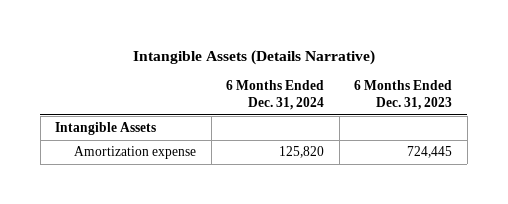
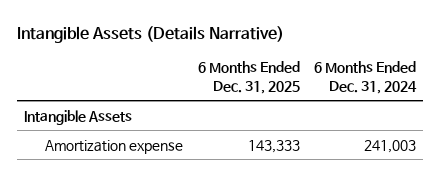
[354,80,453,111] 6 Months Ended Dec. 31, 2023 -> none
none -> [197,61,300,94] 6 Months Ended Dec. 31, 2025
[279,146,325,159] 125,820 -> [363,139,416,153] 241,003

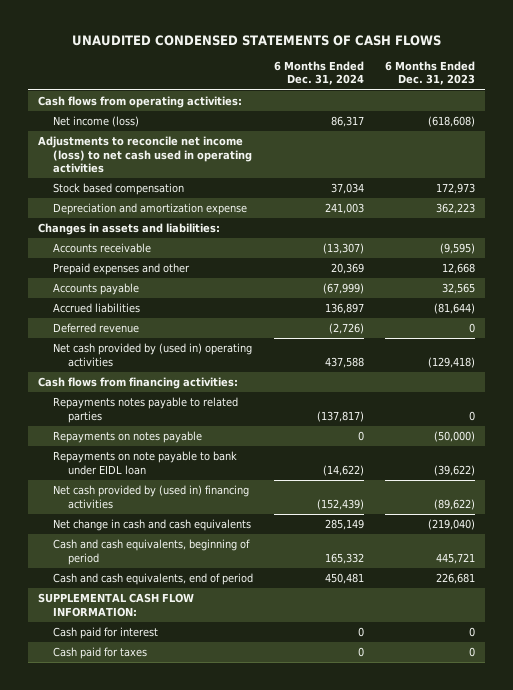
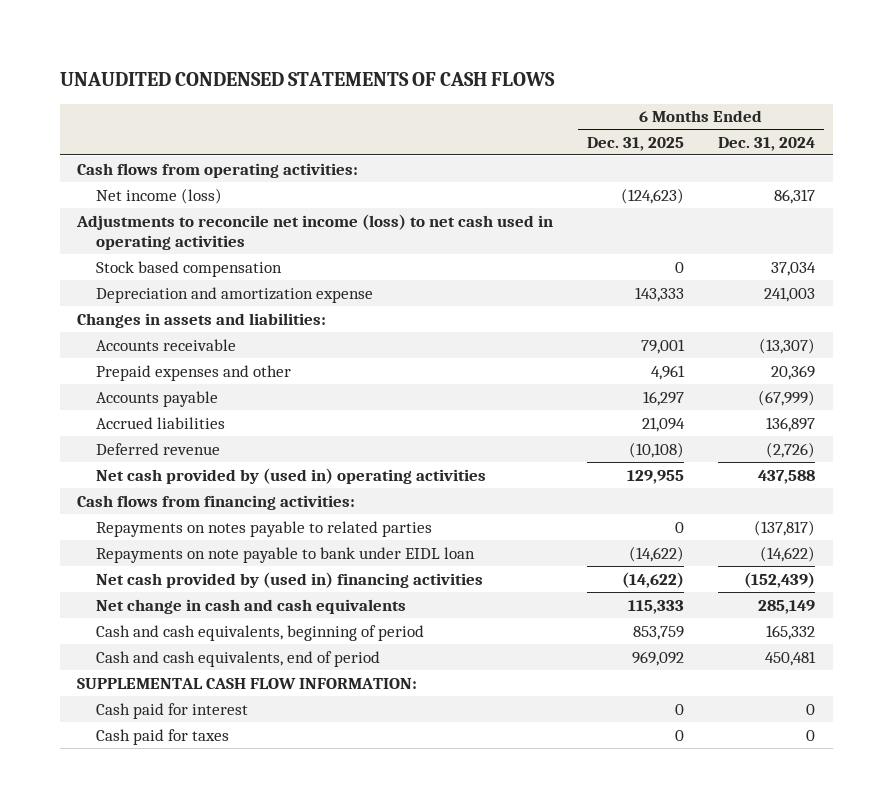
[384,61,475,86] 6 Months Ended Dec. 31, 2023 -> none
none -> [587,136,685,151] Dec. 31, 2025
[52,397,238,423] Repayments notes payable to related parties -> none
[52,431,202,444] Repayments on notes payable -> [95,520,432,537] Repayments on notes payable to related parties
[357,431,364,442] 0 -> [754,519,816,536] (137,817)

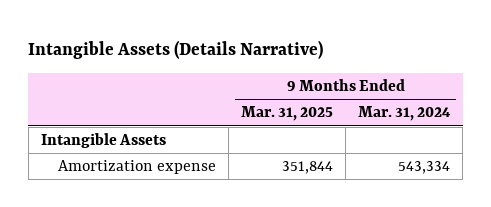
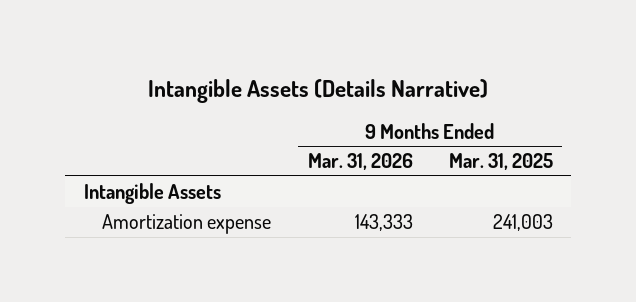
[358,106,452,122] Mar. 31, 2024 -> none
none -> [307,153,413,171] Mar. 31, 2026
[282,161,334,175] 351,844 -> [492,214,553,232] 241,003

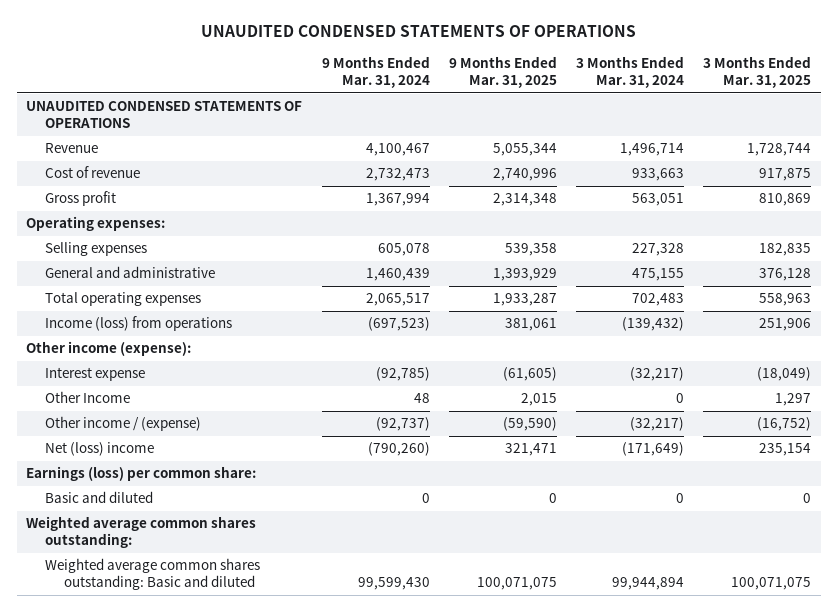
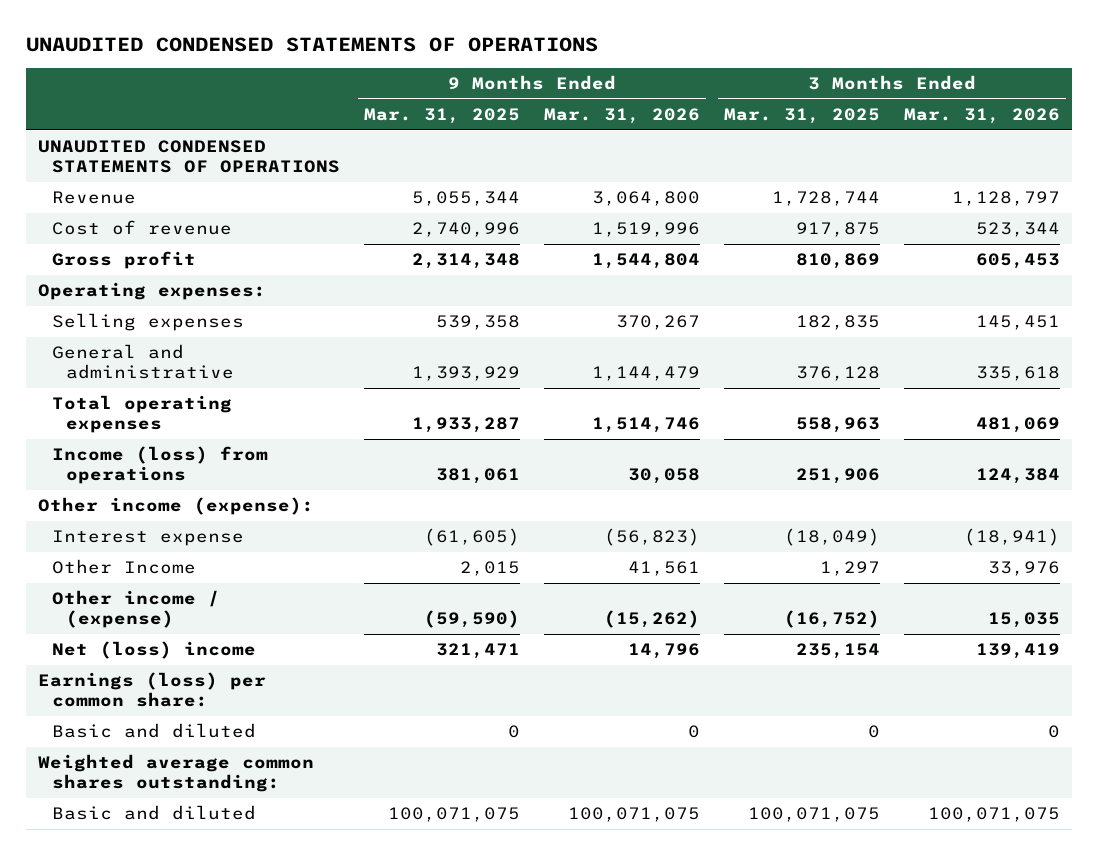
[321,56,430,89] 9 Months Ended Mar. 31, 2024 -> none
[576,56,685,89] 3 Months Ended Mar. 31, 2024 -> none
none -> [543,107,700,124] Mar. 31, 2026
none -> [903,107,1060,124] Mar. 31, 2026
[45,558,261,591] Weighted average common shares outstanding: Basic and diluted -> [51,805,256,821] Basic and diluted

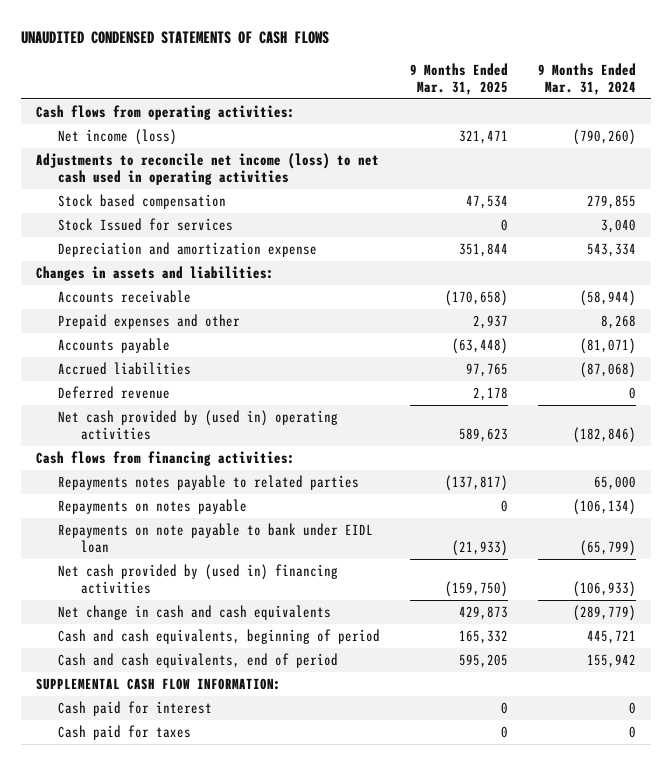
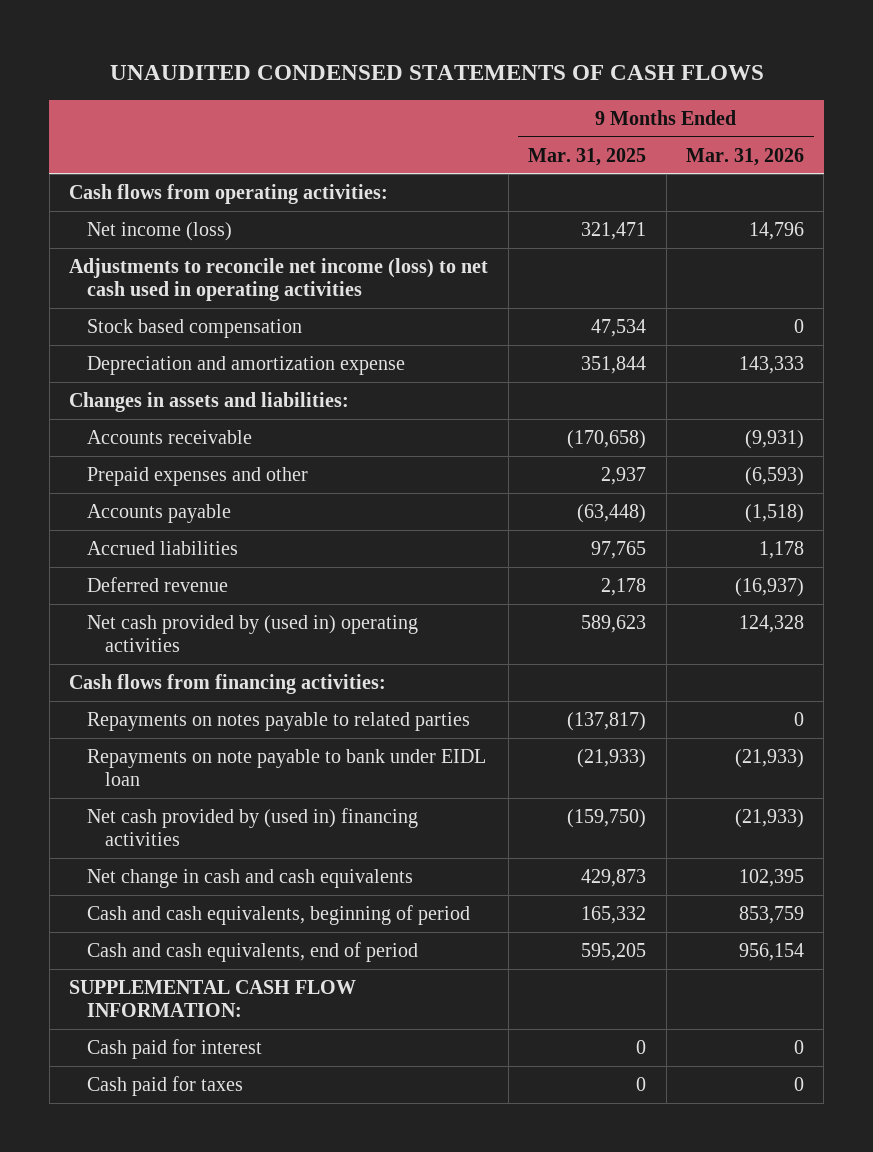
[538,62,637,95] 9 Months Ended Mar. 31, 2024 -> none
none -> [686,147,805,166] Mar. 31, 2026
[58,218,234,232] Stock Issued for services -> none
[58,475,360,491] Repayments notes payable to related parties -> none
[58,499,248,515] Repayments on notes payable -> [87,711,471,731] Repayments on notes payable to related parties
[501,500,509,513] 0 -> [567,711,647,731] (137,817)

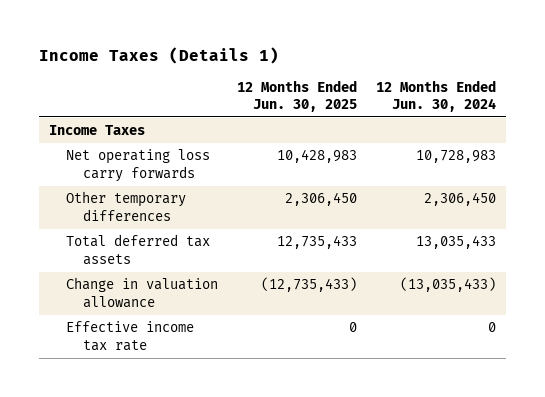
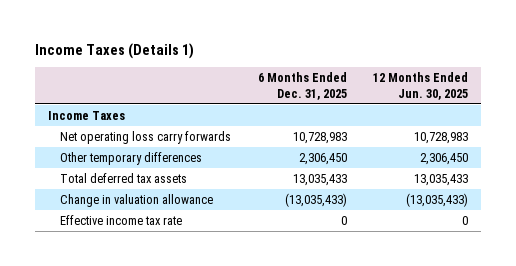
[376,79,497,113] 12 Months Ended Jun. 30, 2024 -> none
none -> [257,71,347,100] 6 Months Ended Dec. 31, 2025
[276,149,357,164] 10,428,983 -> [413,131,468,144] 10,728,983
[276,235,357,250] 12,735,433 -> [413,173,468,186] 13,035,433
[260,277,357,293] (12,735,433) -> [405,192,468,207] (13,035,433)

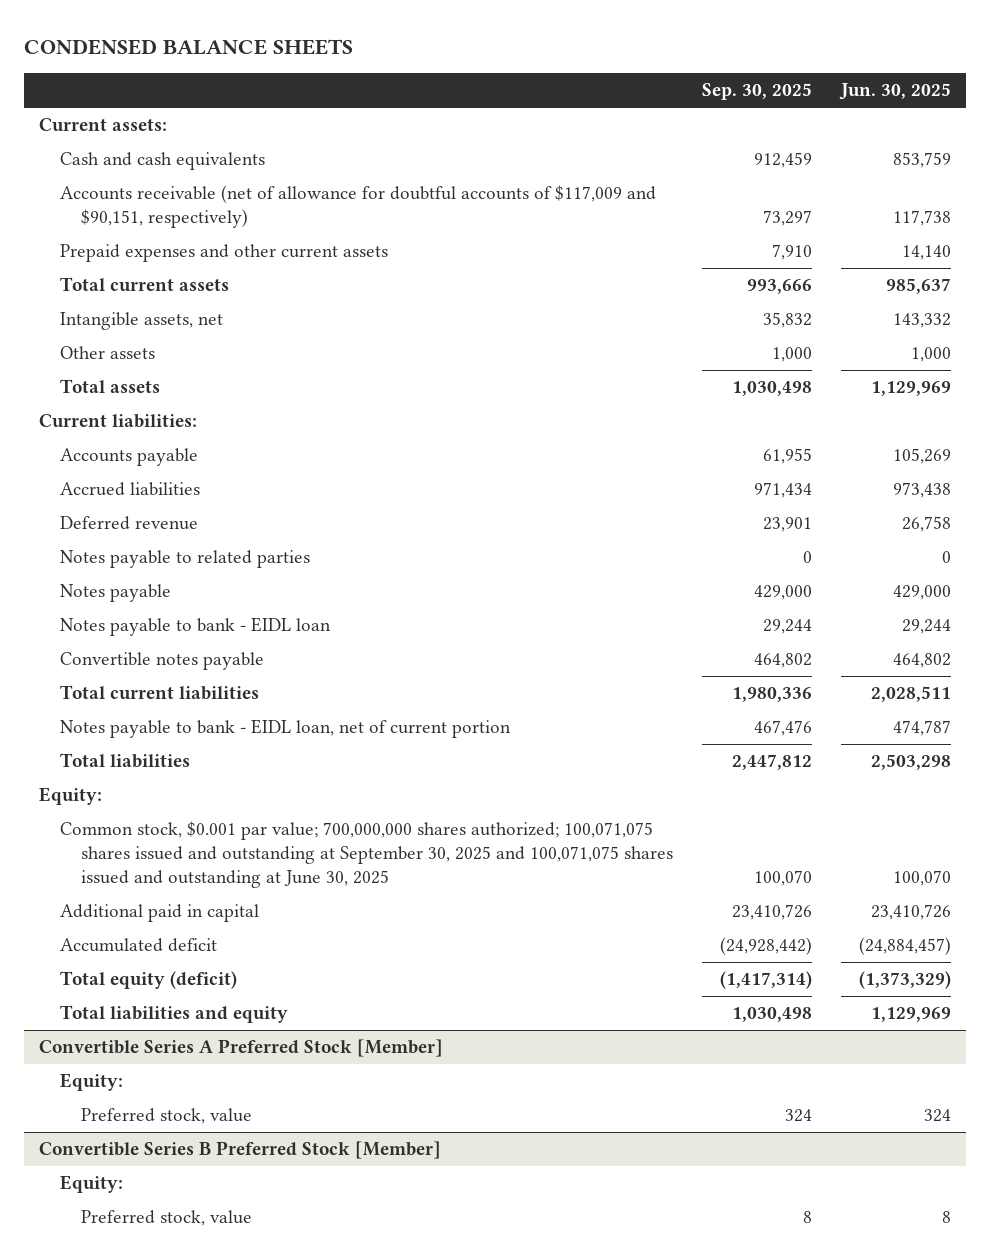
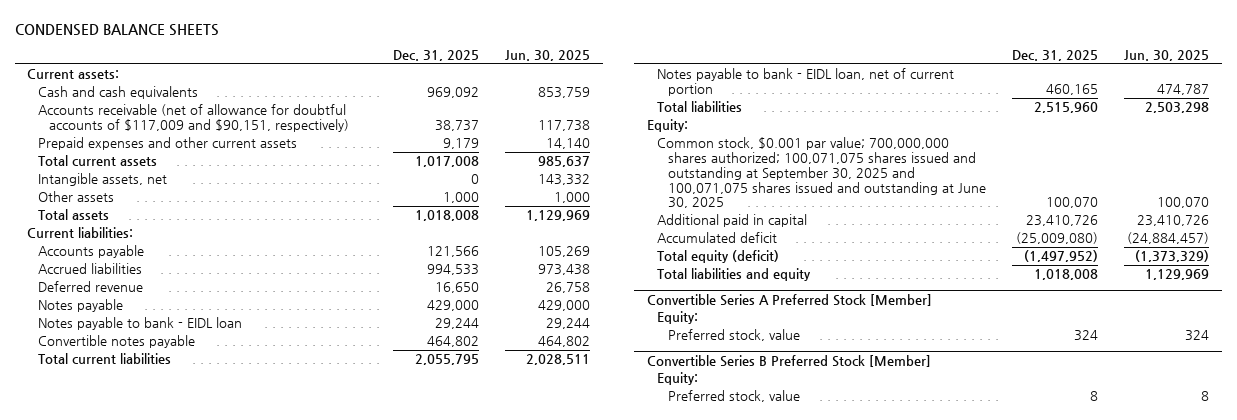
[702,83,813,101] Sep. 30, 2025 -> none
none -> [393,50,480,62] Dec. 31, 2025
[60,550,311,569] Notes payable to related parties -> none

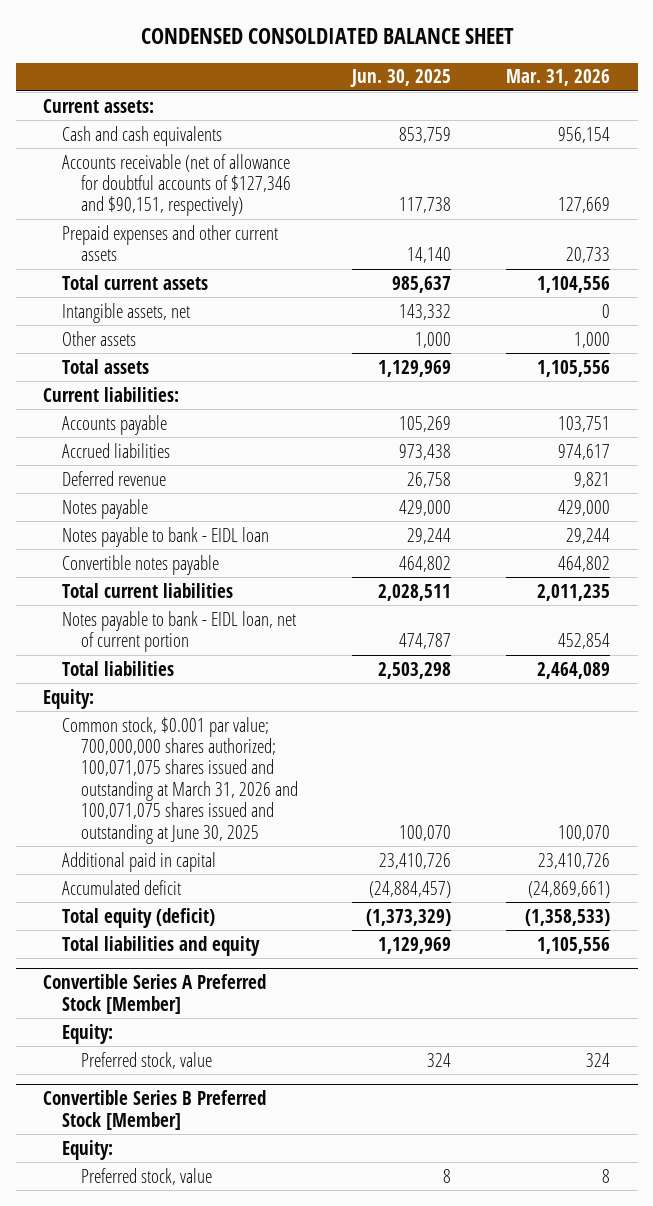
[14,23,219,36] CONDENSED BALANCE SHEETS -> [140,28,514,45] CONDENSED CONSOLDIATED BALANCE SHEET
[393,50,480,62] Dec. 31, 2025 -> none
none -> [506,69,611,87] Mar. 31, 2026
[38,104,350,133] Accounts receivable (net of allowance for doubtful accounts of $117,009 and $90,151, respectively) -> [61,153,291,217] Accounts receivable (net of allowance for doubtful accounts of $127,346 and $90,151, respectively)
[657,137,987,209] Common stock, $0.001 par value; 700,000,000 shares authorized; 100,071,075 shares issued and outstanding at September 30, 2025 and 100,071,075 shares issued and outstanding at June 30, 2025 -> [61,716,298,844] Common stock, $0.001 par value; 700,000,000 shares authorized; 100,071,075 shares issued and outstanding at March 31, 2026 and 100,071,075 shares issued and outstanding at June 30, 2025

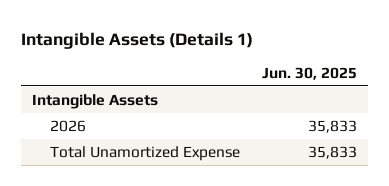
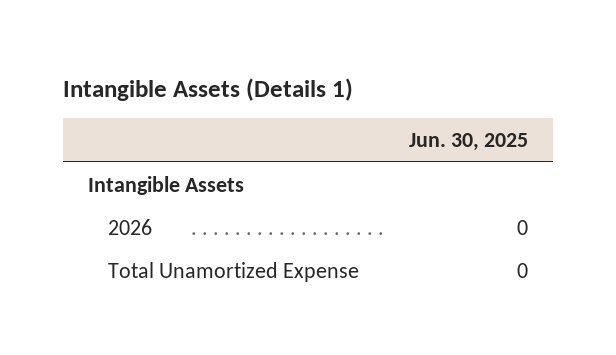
[308,119,358,133] 35,833 -> [517,219,529,235] 0
[308,145,358,159] 35,833 -> [517,262,529,278] 0

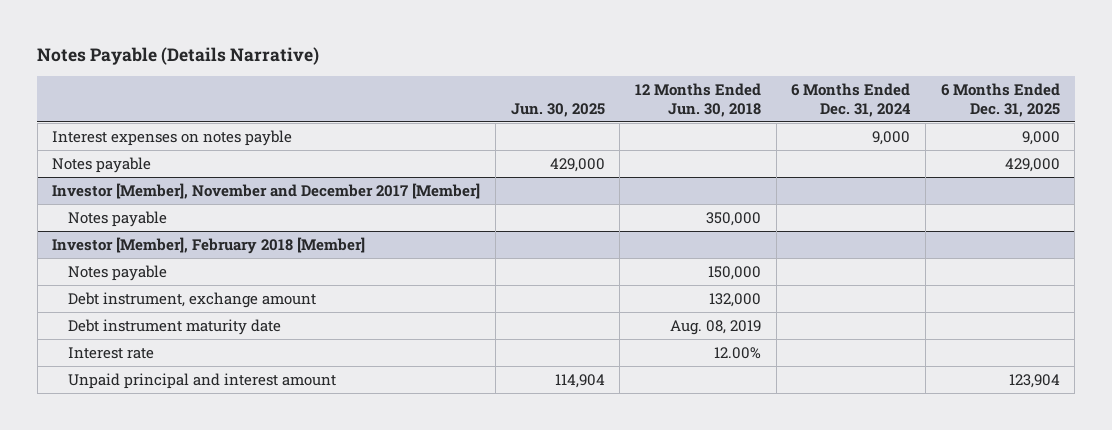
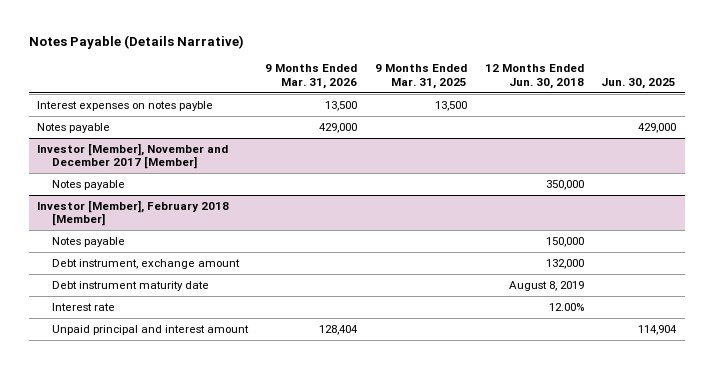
[791,83,912,117] 6 Months Ended Dec. 31, 2024 -> none
[940,83,1060,117] 6 Months Ended Dec. 31, 2025 -> none
none -> [265,64,358,89] 9 Months Ended Mar. 31, 2026
none -> [374,64,467,89] 9 Months Ended Mar. 31, 2025
[670,319,762,335] Aug. 08, 2019 -> [508,280,584,291] August 8, 2019

